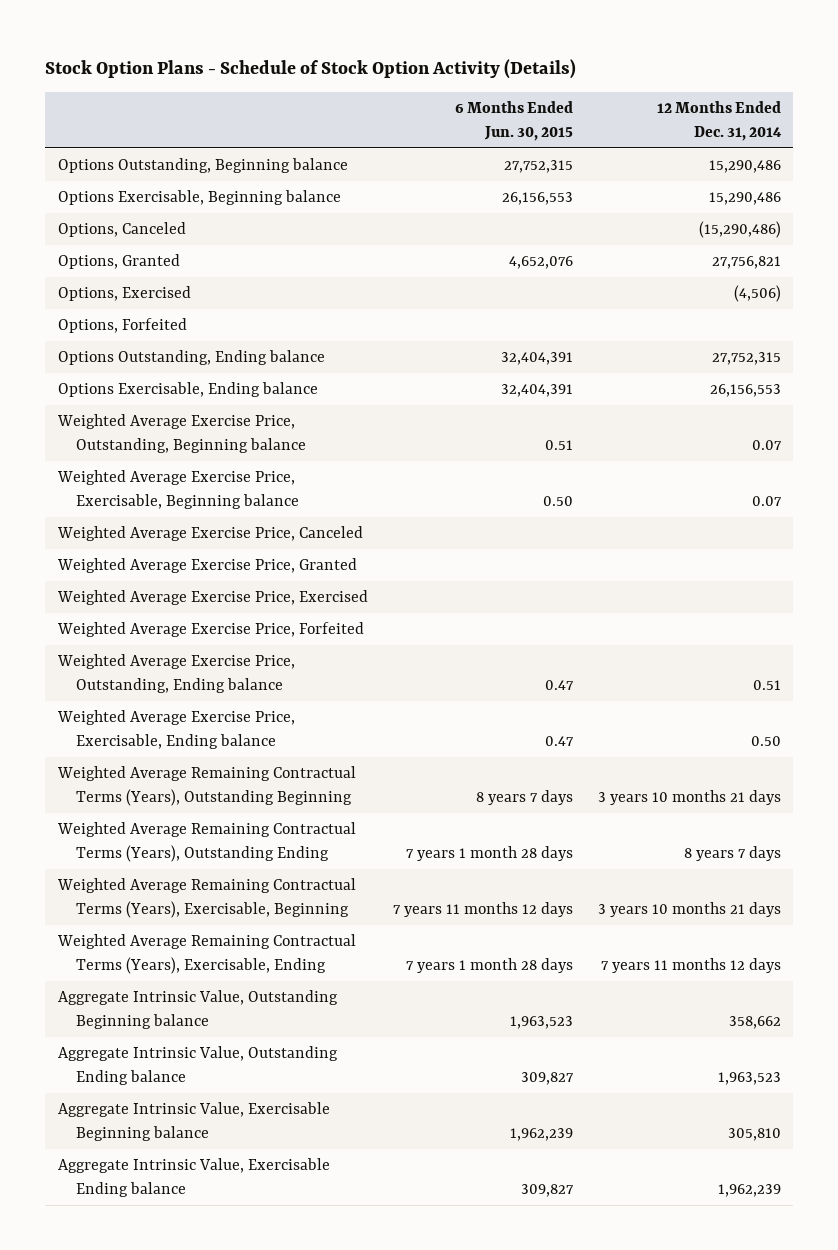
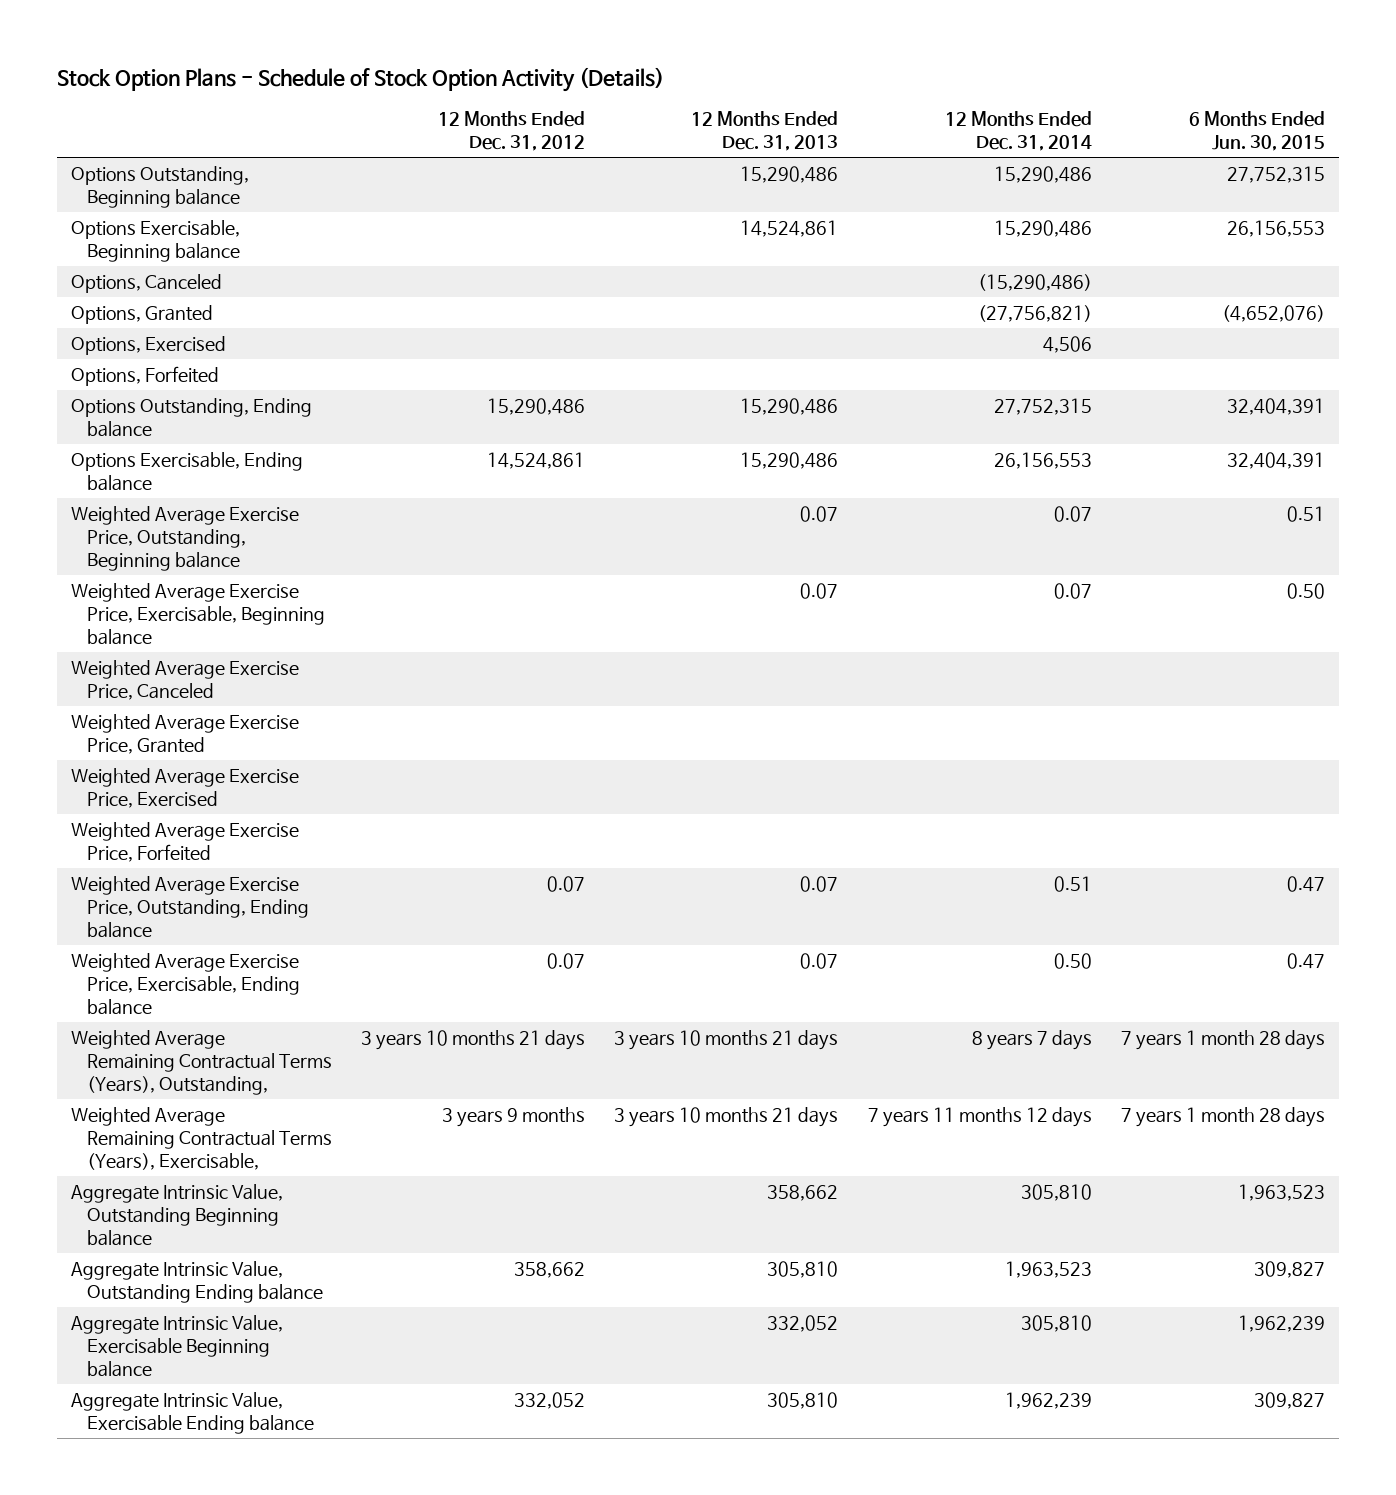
none -> [438,111,586,151] 12 Months Ended Dec. 31, 2012
none -> [691,111,839,151] 12 Months Ended Dec. 31, 2013
[508,256,573,270] 4,652,076 -> [1221,305,1325,323] (4,652,076)
[711,256,781,270] 27,756,821 -> [977,305,1092,323] (27,756,821)
[733,285,781,303] (4,506) -> [1042,336,1092,354] 4,506
[56,822,356,862] Weighted Average Remaining Contractual Terms (Years), Outstanding Ending -> none
[56,934,356,974] Weighted Average Remaining Contractual Terms (Years), Exercisable, Ending -> none
[56,766,356,806] Weighted Average Remaining Contractual Terms (Years), Outstanding Beginning -> [71,1030,333,1095] Weighted Average Remaining Contractual Terms (Years), Outstanding,
[475,789,573,805] 8 years 7 days -> [1120,1030,1325,1051] 7 years 1 month 28 days
[597,789,781,805] 3 years 10 months 21 days -> [971,1030,1092,1051] 8 years 7 days
[56,878,356,918] Weighted Average Remaining Contractual Terms (Years), Exercisable, Beginning -> [71,1107,333,1170] Weighted Average Remaining Contractual Terms (Years), Exercisable,
[392,901,573,917] 7 years 11 months 12 days -> [1120,1107,1325,1128] 7 years 1 month 28 days
[597,901,781,917] 3 years 10 months 21 days -> [867,1107,1092,1128] 7 years 11 months 12 days
[728,1015,781,1029] 358,662 -> [1020,1184,1092,1202] 305,810

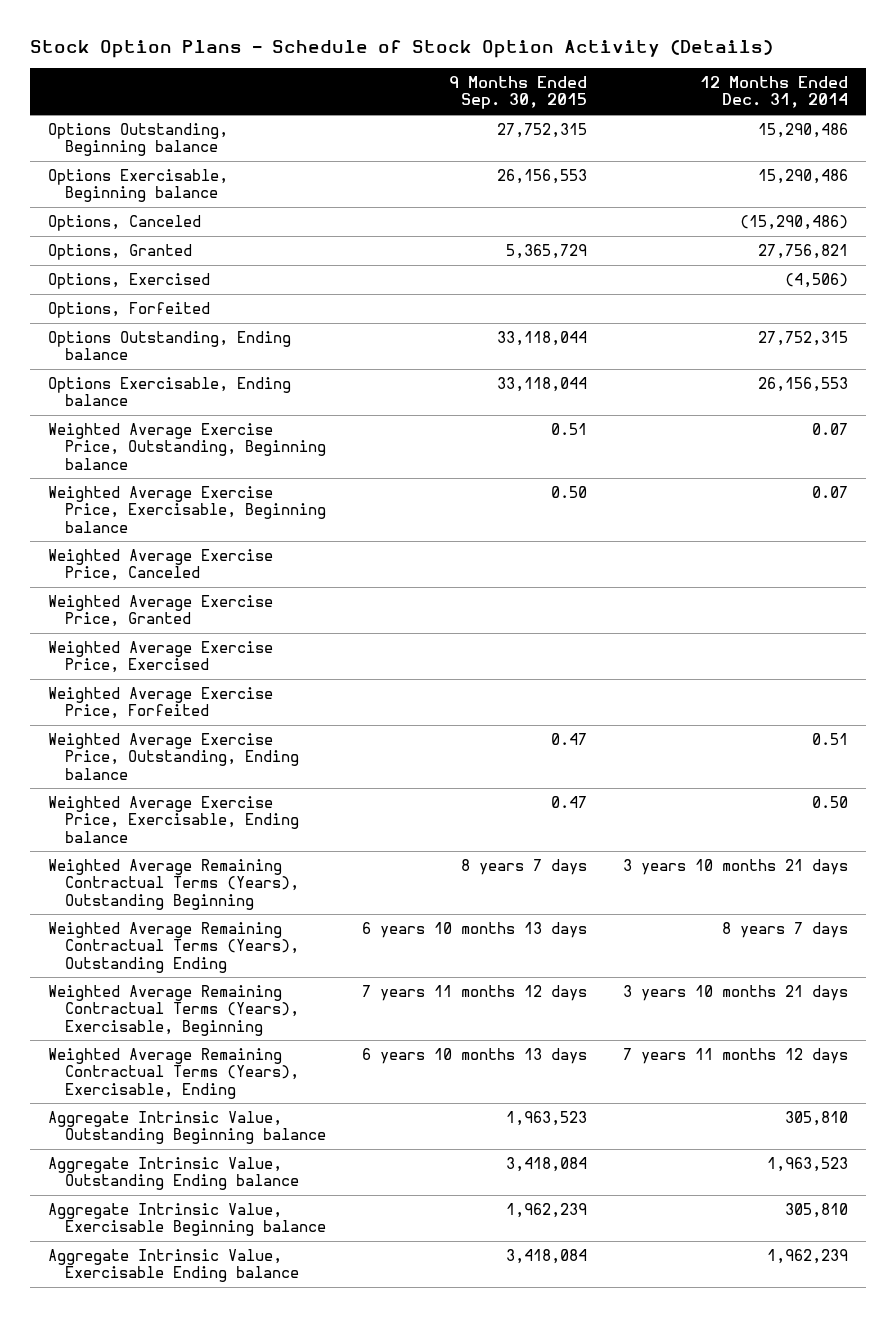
[438,111,586,151] 12 Months Ended Dec. 31, 2012 -> none
[691,111,839,151] 12 Months Ended Dec. 31, 2013 -> none
[1188,111,1325,151] 6 Months Ended Jun. 30, 2015 -> none
none -> [448,76,587,110] 9 Months Ended Sep. 30, 2015
[977,305,1092,323] (27,756,821) -> [758,243,849,259] 27,756,821
[1042,336,1092,354] 4,506 -> [785,272,849,288] (4,506)
[71,1030,333,1095] Weighted Average Remaining Contractual Terms (Years), Outstanding, -> [48,858,299,910] Weighted Average Remaining Contractual Terms (Years), Outstanding Beginning
[971,1030,1092,1051] 8 years 7 days -> [623,858,849,875] 3 years 10 months 21 days
none -> [48,921,299,973] Weighted Average Remaining Contractual Terms (Years), Outstanding Ending
[71,1107,333,1170] Weighted Average Remaining Contractual Terms (Years), Exercisable, -> [48,984,299,1036] Weighted Average Remaining Contractual Terms (Years), Exercisable, Beginning
[867,1107,1092,1128] 7 years 11 months 12 days -> [623,984,849,1001] 3 years 10 months 21 days
none -> [48,1047,299,1099] Weighted Average Remaining Contractual Terms (Years), Exercisable, Ending

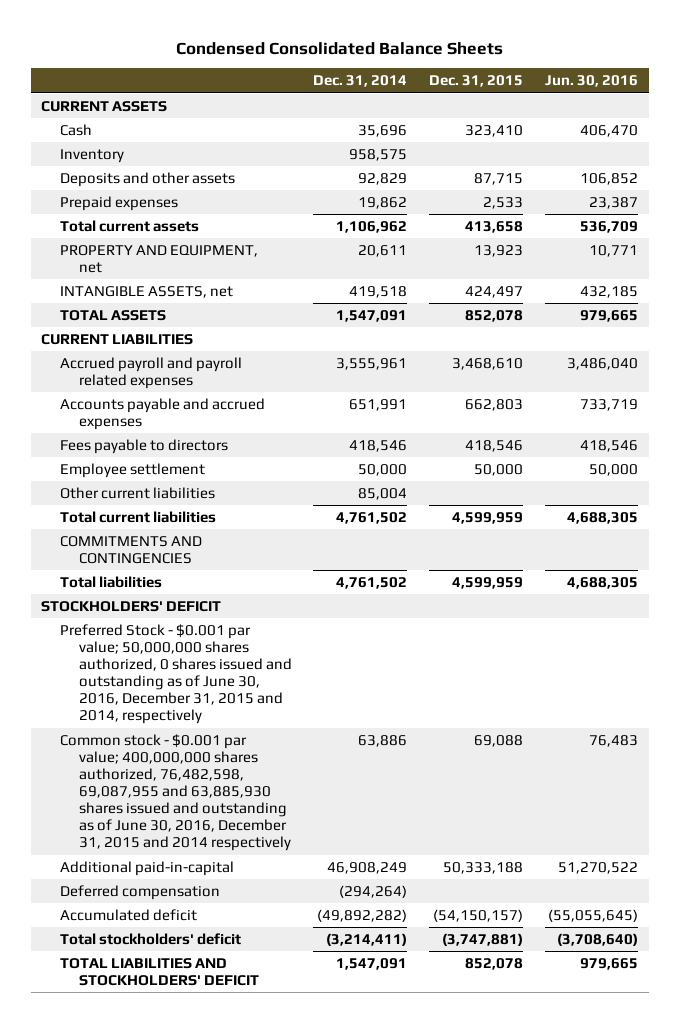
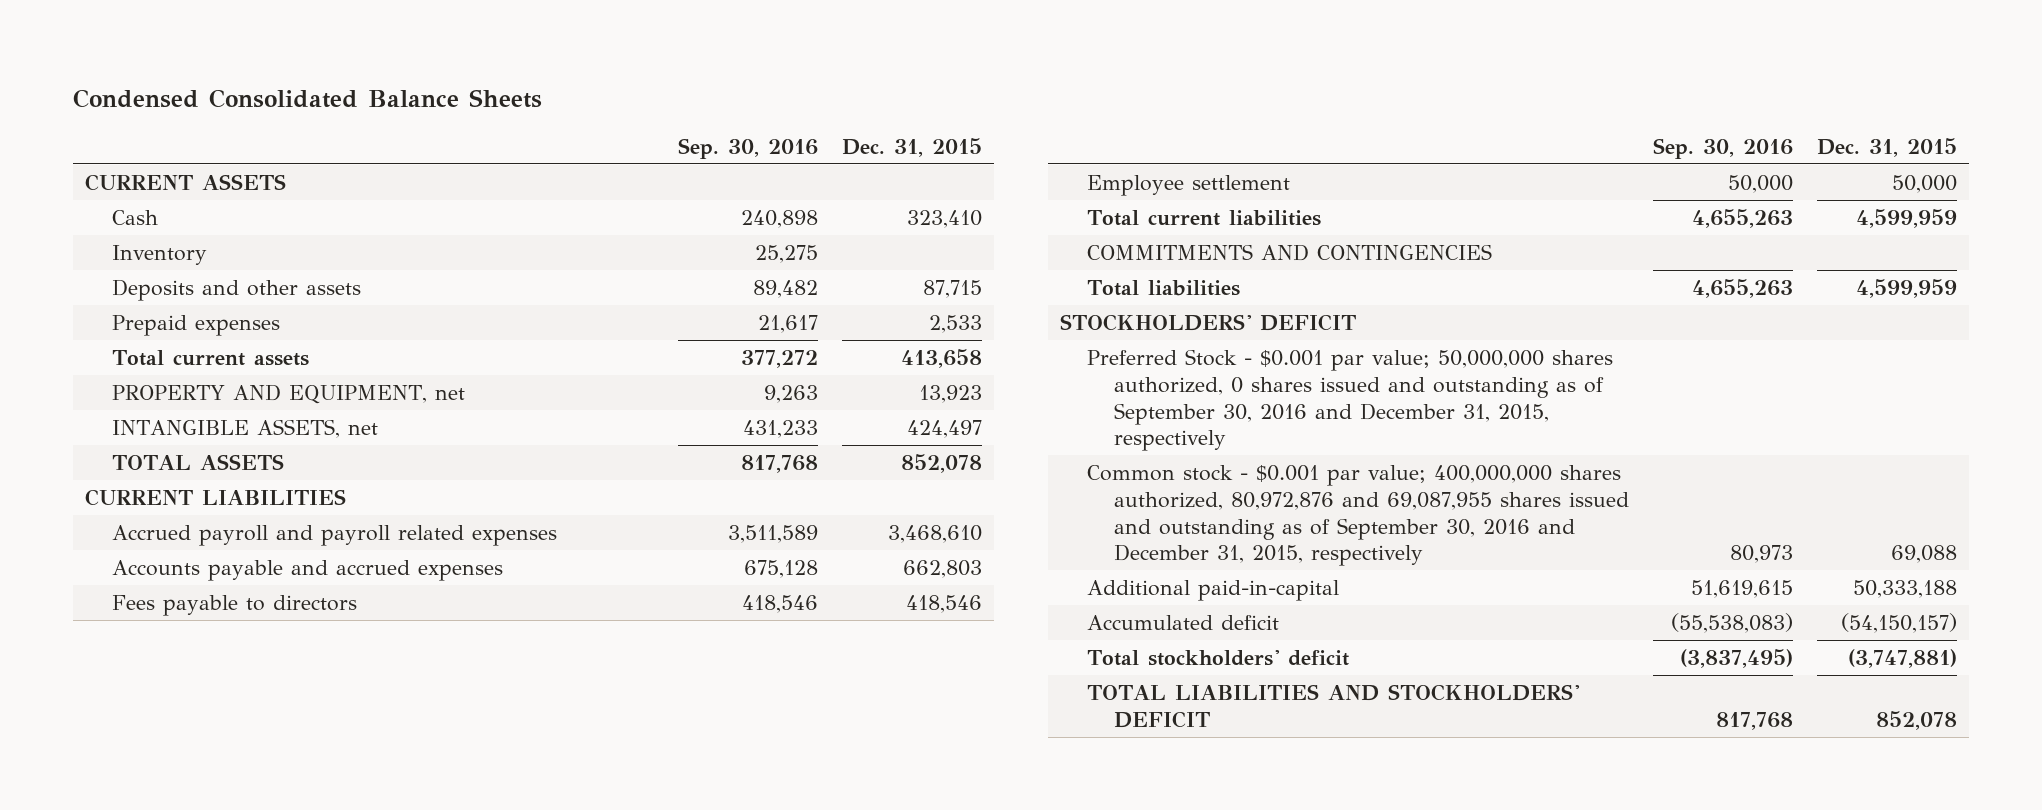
[313,75,408,88] Dec. 31, 2014 -> none
[544,75,638,88] Jun. 30, 2016 -> none
none -> [678,137,819,159] Sep. 30, 2016
[60,486,216,499] Other current liabilities -> none
[60,623,292,725] Preferred Stock - $0.001 par value; 50,000,000 shares authorized, 0 shares issued and outstanding as of June 30, 2016, December 31, 2015 and 2014, respectively -> [1087,349,1614,452] Preferred Stock - $0.001 par value; 50,000,000 shares authorized, 0 shares issued and outstanding as of September 30, 2016 and December 31, 2015, respectively
[60,733,291,852] Common stock - $0.001 par value; 400,000,000 shares authorized, 76,482,598, 69,087,955 and 63,885,930 shares issued and outstanding as of June 30, 2016, December 31, 2015 and 2014 respectively -> [1087,465,1630,567] Common stock - $0.001 par value; 400,000,000 shares authorized, 80,972,876 and 69,087,955 shares issued and outstanding as of September 30, 2016 and December 31, 2015, respectively
[60,884,221,900] Deferred compensation -> none

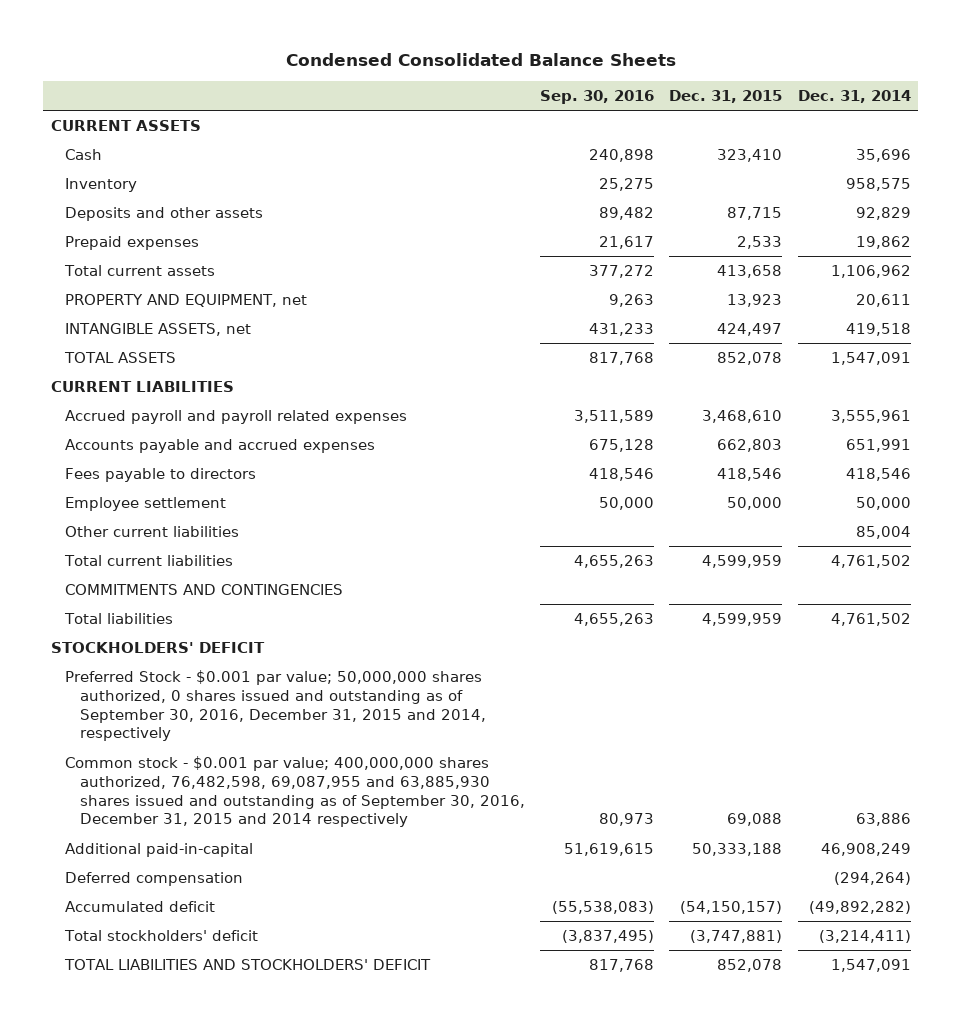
none -> [797,90,911,104] Dec. 31, 2014
none -> [65,526,240,538] Other current liabilities
[1087,349,1614,452] Preferred Stock - $0.001 par value; 50,000,000 shares authorized, 0 shares issued and outstanding as of September 30, 2016 and December 31, 2015, respectively -> [65,670,486,742] Preferred Stock - $0.001 par value; 50,000,000 shares authorized, 0 shares issued and outstanding as of September 30, 2016, December 31, 2015 and 2014, respectively
[1087,465,1630,567] Common stock - $0.001 par value; 400,000,000 shares authorized, 80,972,876 and 69,087,955 shares issued and outstanding as of September 30, 2016 and December 31, 2015, respectively -> [65,756,525,828] Common stock - $0.001 par value; 400,000,000 shares authorized, 76,482,598, 69,087,955 and 63,885,930 shares issued and outstanding as of September 30, 2016, December 31, 2015 and 2014 respectively
none -> [65,872,244,887] Deferred compensation

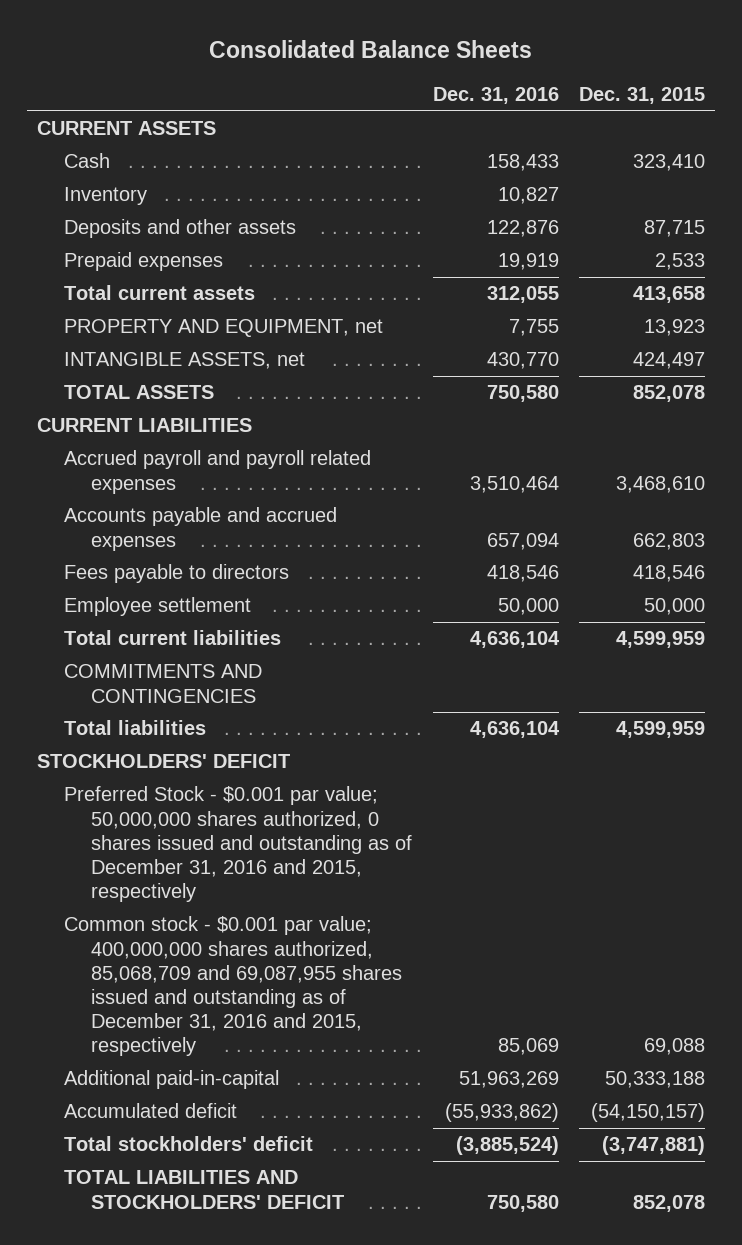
[285,52,676,66] Condensed Consolidated Balance Sheets -> [209,39,533,58] Consolidated Balance Sheets
[539,90,654,105] Sep. 30, 2016 -> none
[797,90,911,104] Dec. 31, 2014 -> none
none -> [432,86,559,104] Dec. 31, 2016
[65,526,240,538] Other current liabilities -> none
[65,670,486,742] Preferred Stock - $0.001 par value; 50,000,000 shares authorized, 0 shares issued and outstanding as of September 30, 2016, December 31, 2015 and 2014, respectively -> [64,786,413,903] Preferred Stock - $0.001 par value; 50,000,000 shares authorized, 0 shares issued and outstanding as of December 31, 2016 and 2015, respectively
[65,756,525,828] Common stock - $0.001 par value; 400,000,000 shares authorized, 76,482,598, 69,087,955 and 63,885,930 shares issued and outstanding as of September 30, 2016, December 31, 2015 and 2014 respectively -> [64,916,403,1057] Common stock - $0.001 par value; 400,000,000 shares authorized, 85,068,709 and 69,087,955 shares issued and outstanding as of December 31, 2016 and 2015, respectively
[65,872,244,887] Deferred compensation -> none

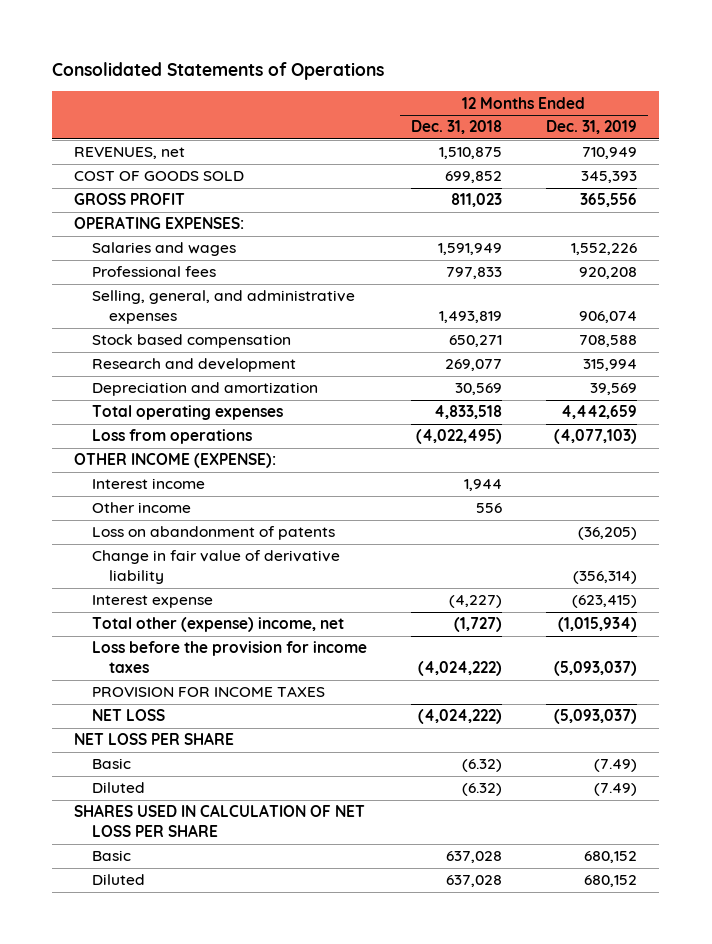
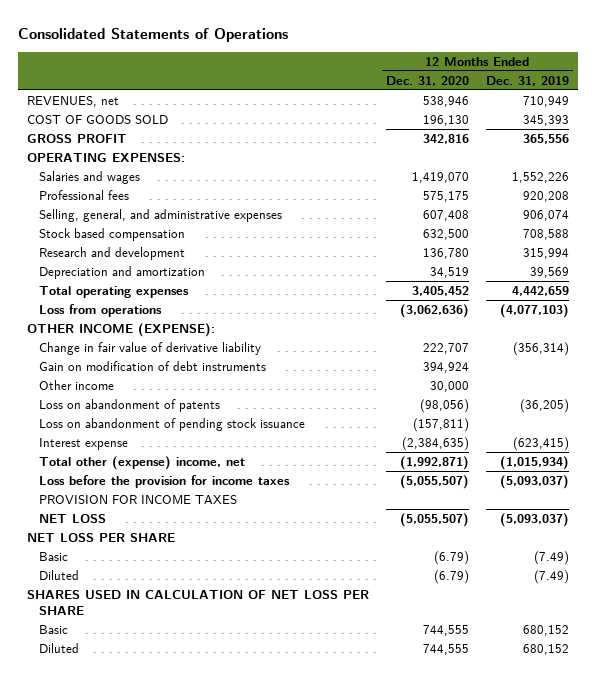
[410,120,502,135] Dec. 31, 2018 -> none
none -> [385,75,469,86] Dec. 31, 2020
[91,478,205,490] Interest income -> none
[91,550,340,585] Change in fair value of derivative liability -> [39,342,262,356] Change in fair value of derivative liability
none -> [39,361,267,372] Gain on modification of debt instruments
none -> [39,418,306,432] Loss on abandonment of pending stock issuance

